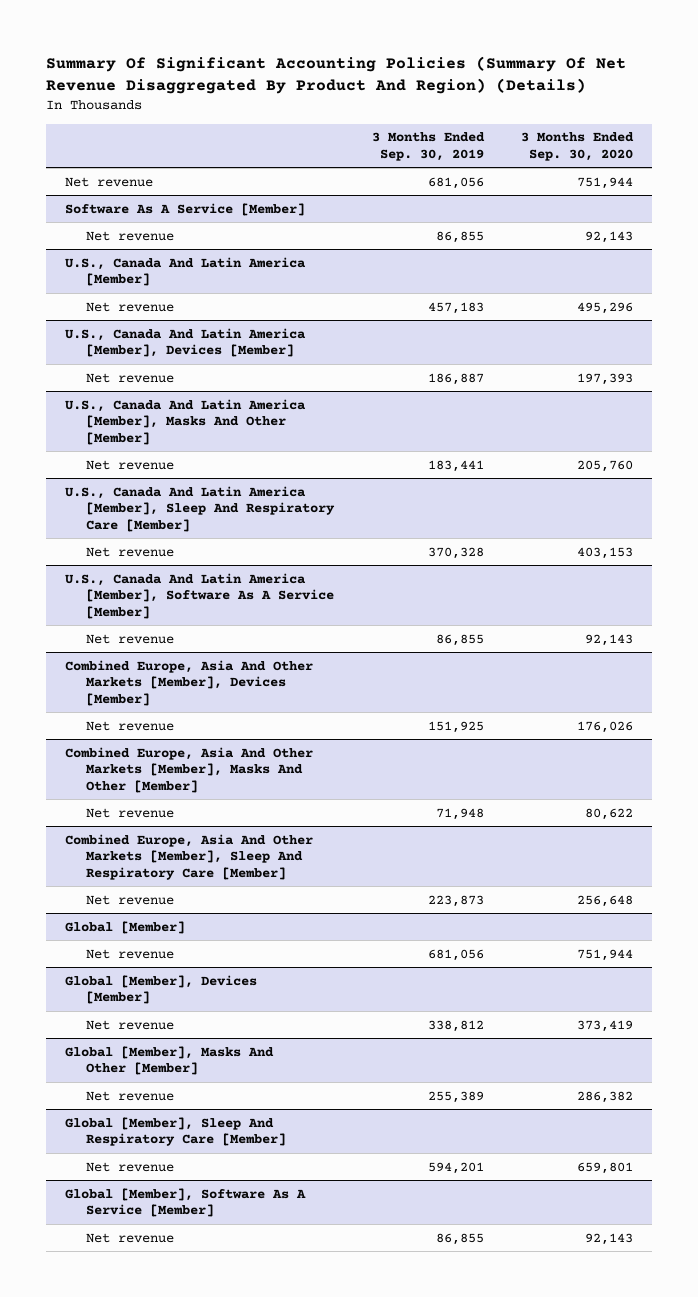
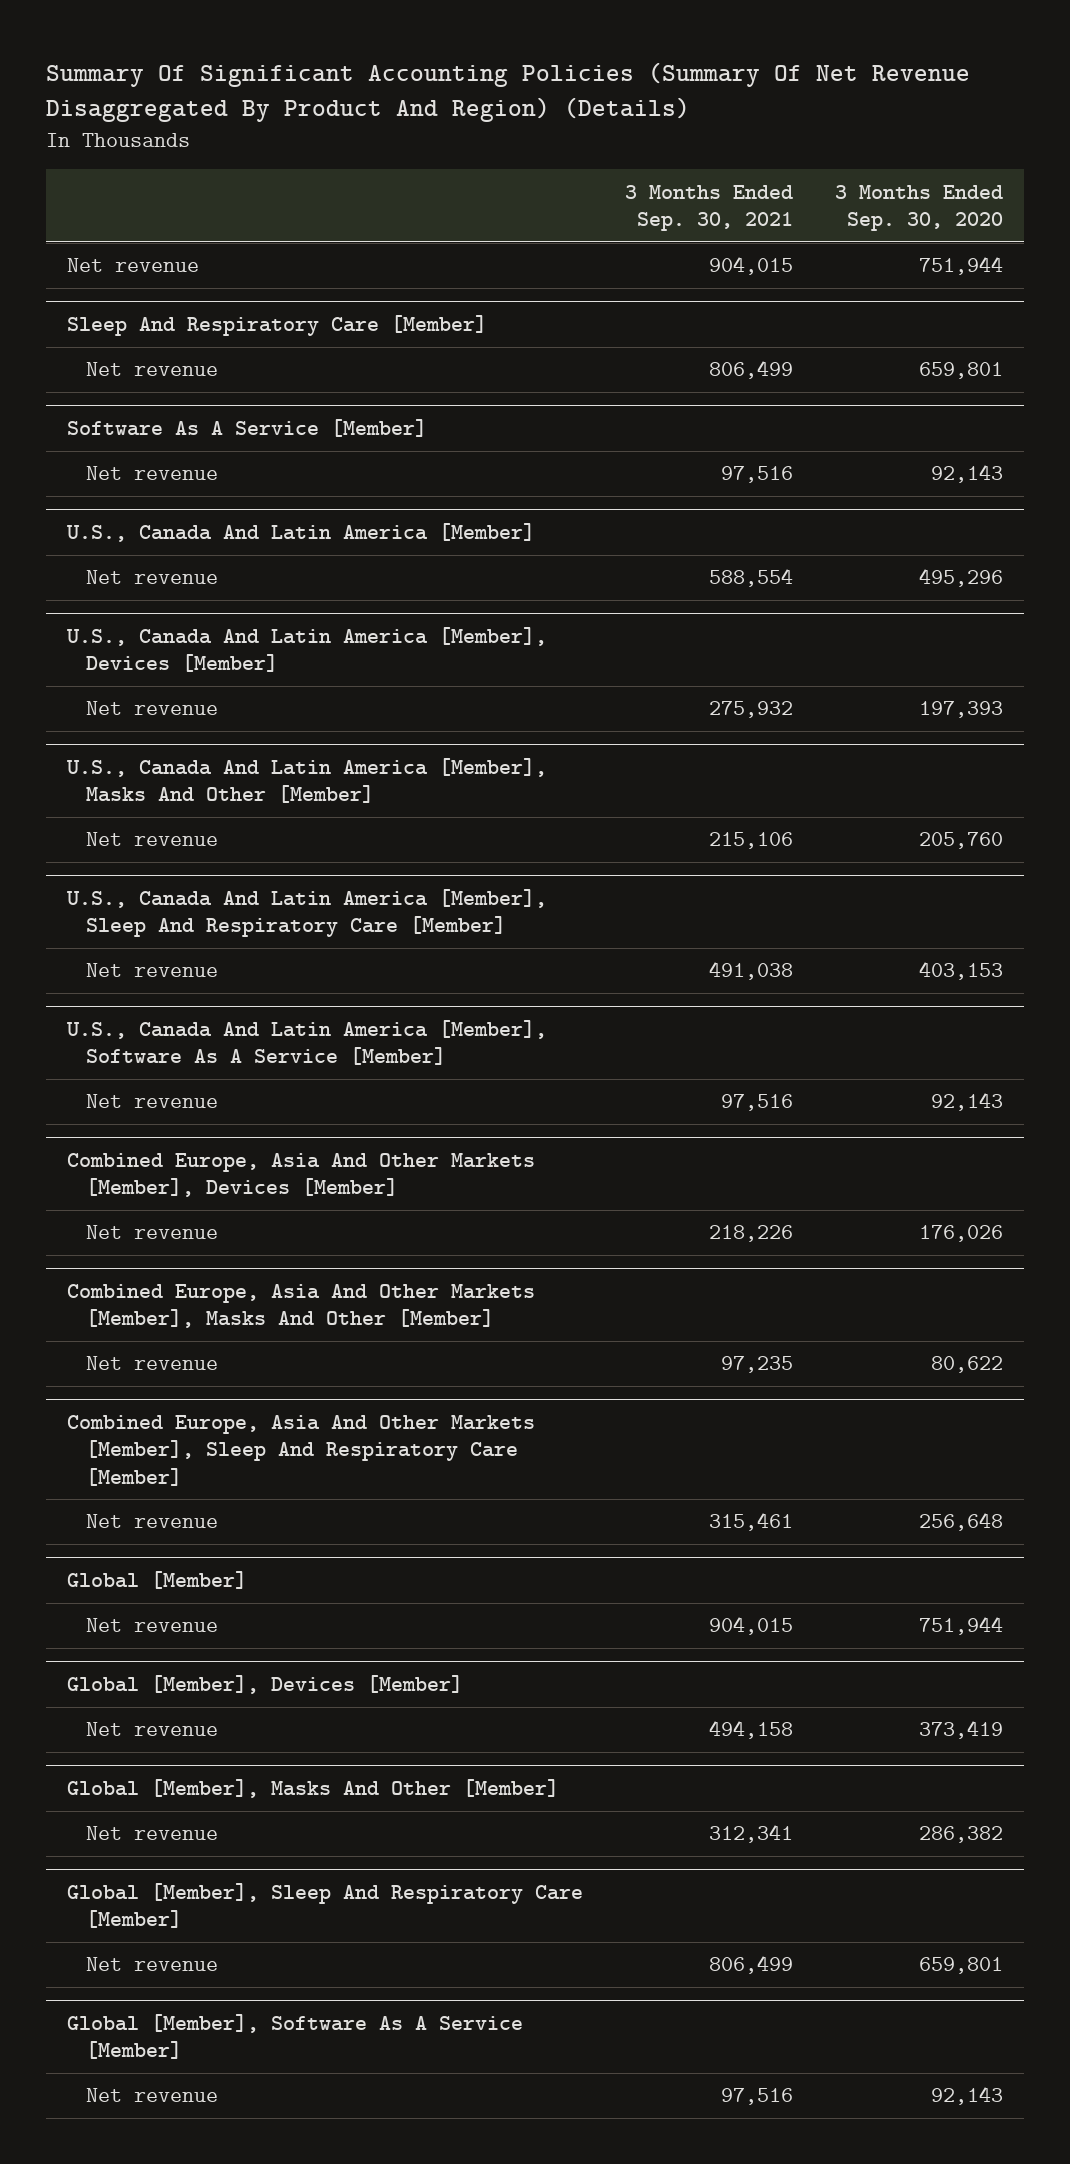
[371,132,485,161] 3 Months Ended Sep. 30, 2019 -> none
none -> [624,184,793,231] 3 Months Ended Sep. 30, 2021
none -> [67,315,488,337] Sleep And Respiratory Care [Member]
none -> [86,362,219,377] Net revenue

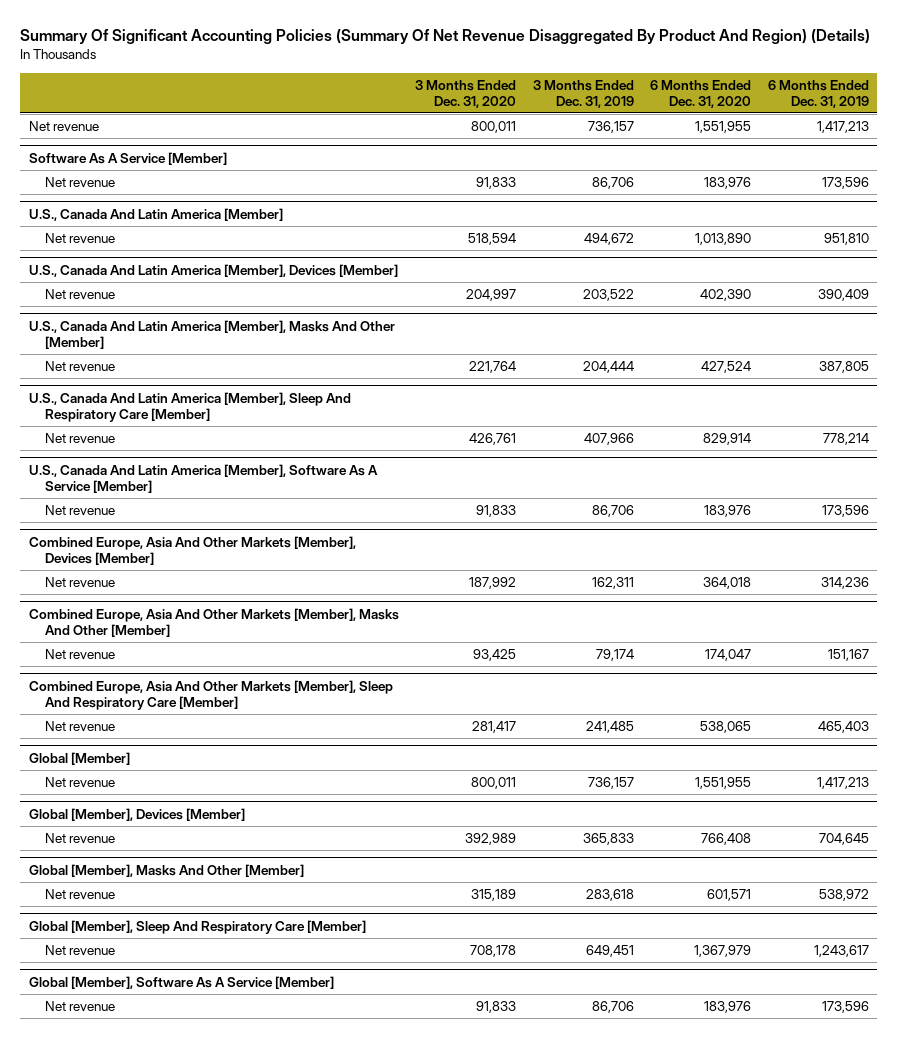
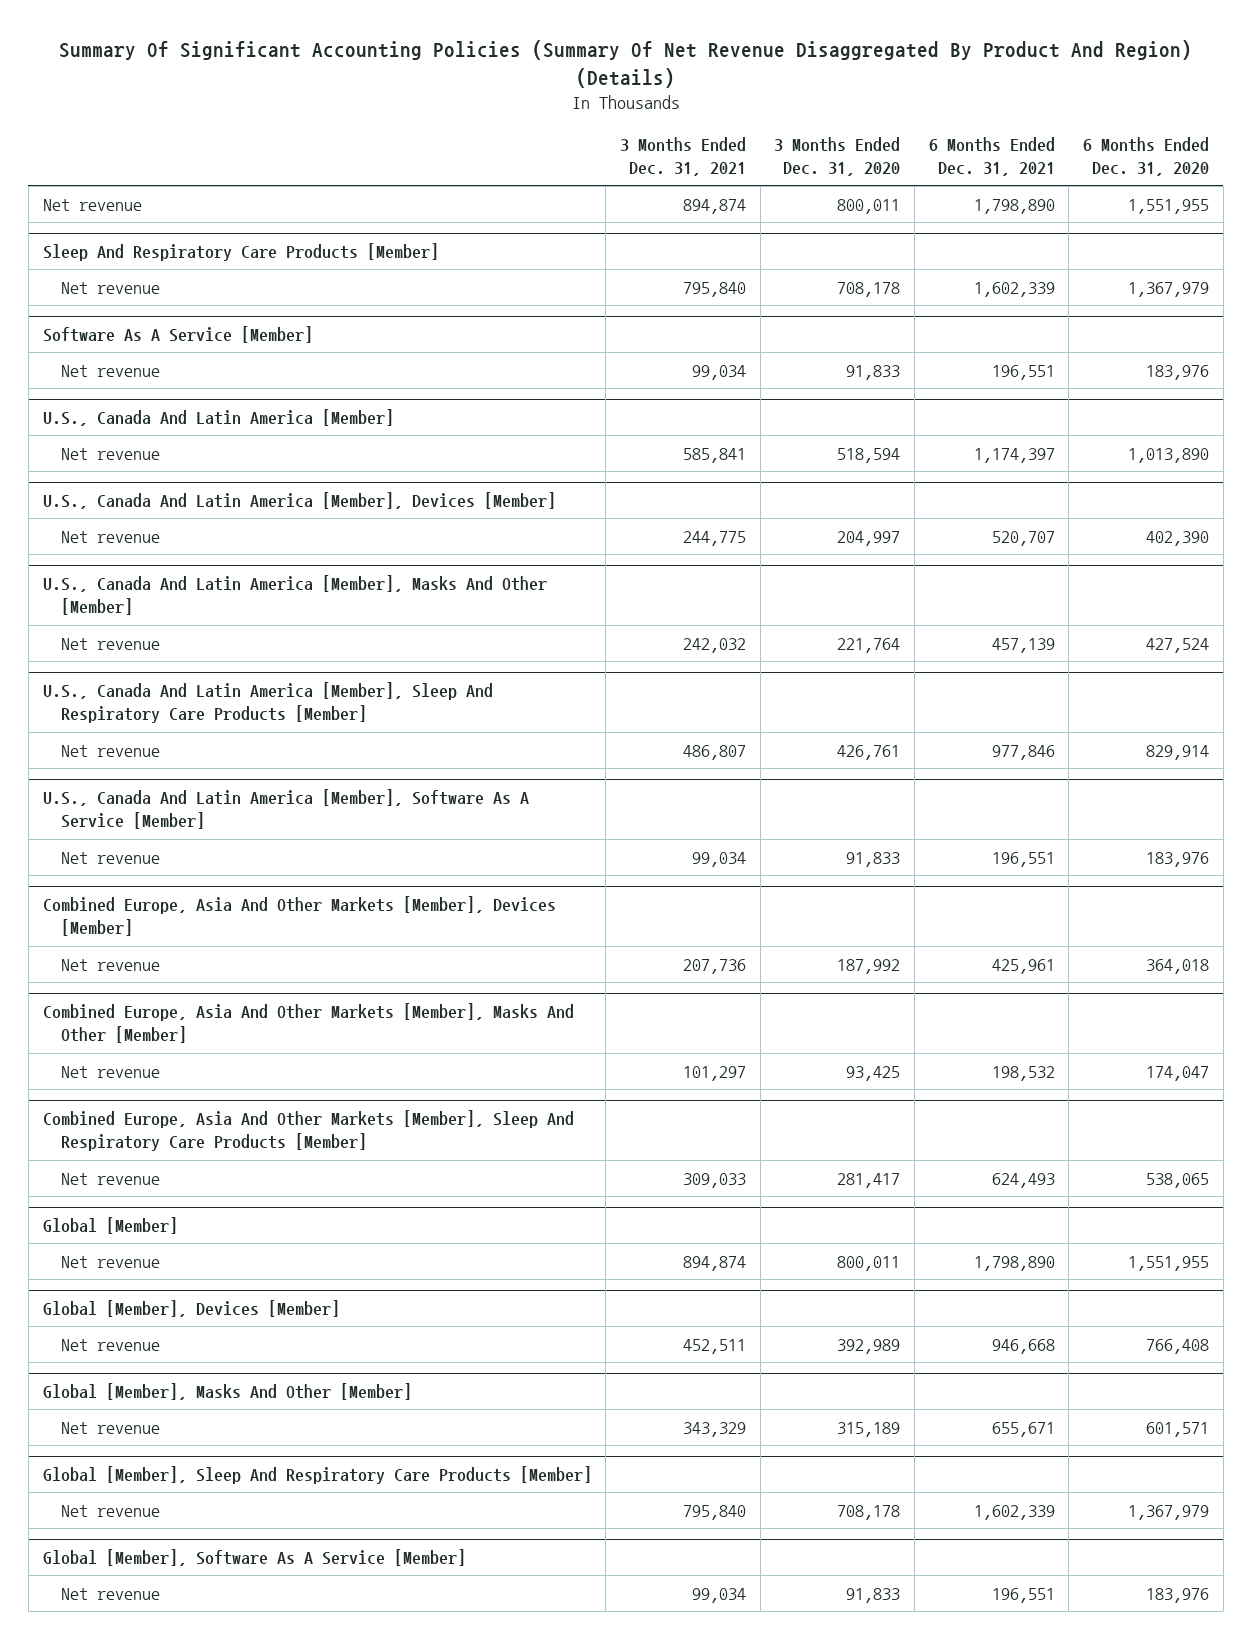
[532,79,634,108] 3 Months Ended Dec. 31, 2019 -> none
[767,79,869,108] 6 Months Ended Dec. 31, 2019 -> none
none -> [619,137,746,177] 3 Months Ended Dec. 31, 2021
none -> [928,137,1055,177] 6 Months Ended Dec. 31, 2021
none -> [42,243,439,262] Sleep And Respiratory Care Products [Member]
none -> [60,281,160,294] Net revenue
[28,391,351,422] U.S., Canada And Latin America [Member], Sleep And Respiratory Care [Member] -> [42,682,493,724] U.S., Canada And Latin America [Member], Sleep And Respiratory Care Products [Member]
[28,679,393,710] Combined Europe, Asia And Other Markets [Member], Sleep And Respiratory Care [Member] -> [42,1110,574,1152] Combined Europe, Asia And Other Markets [Member], Sleep And Respiratory Care Products [Member]
[28,919,366,934] Global [Member], Sleep And Respiratory Care [Member] -> [42,1466,592,1485] Global [Member], Sleep And Respiratory Care Products [Member]

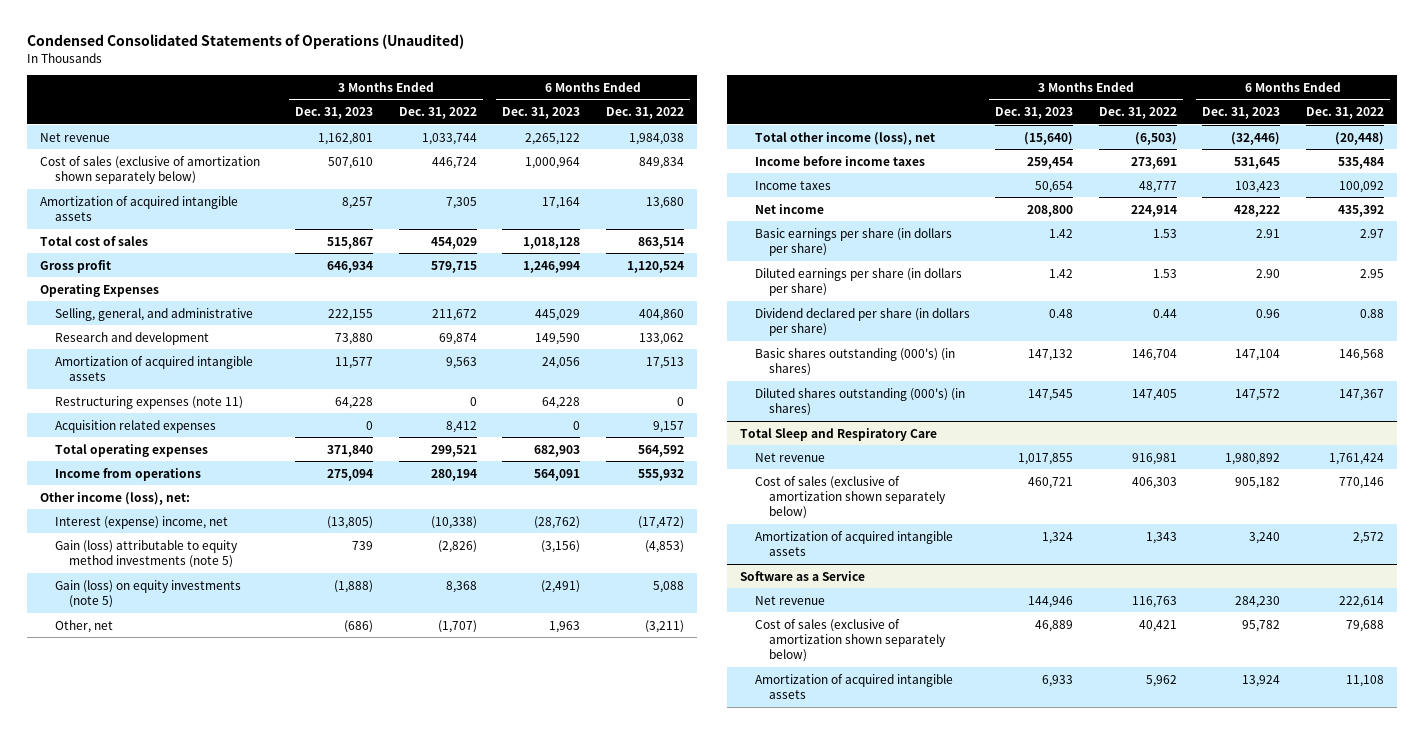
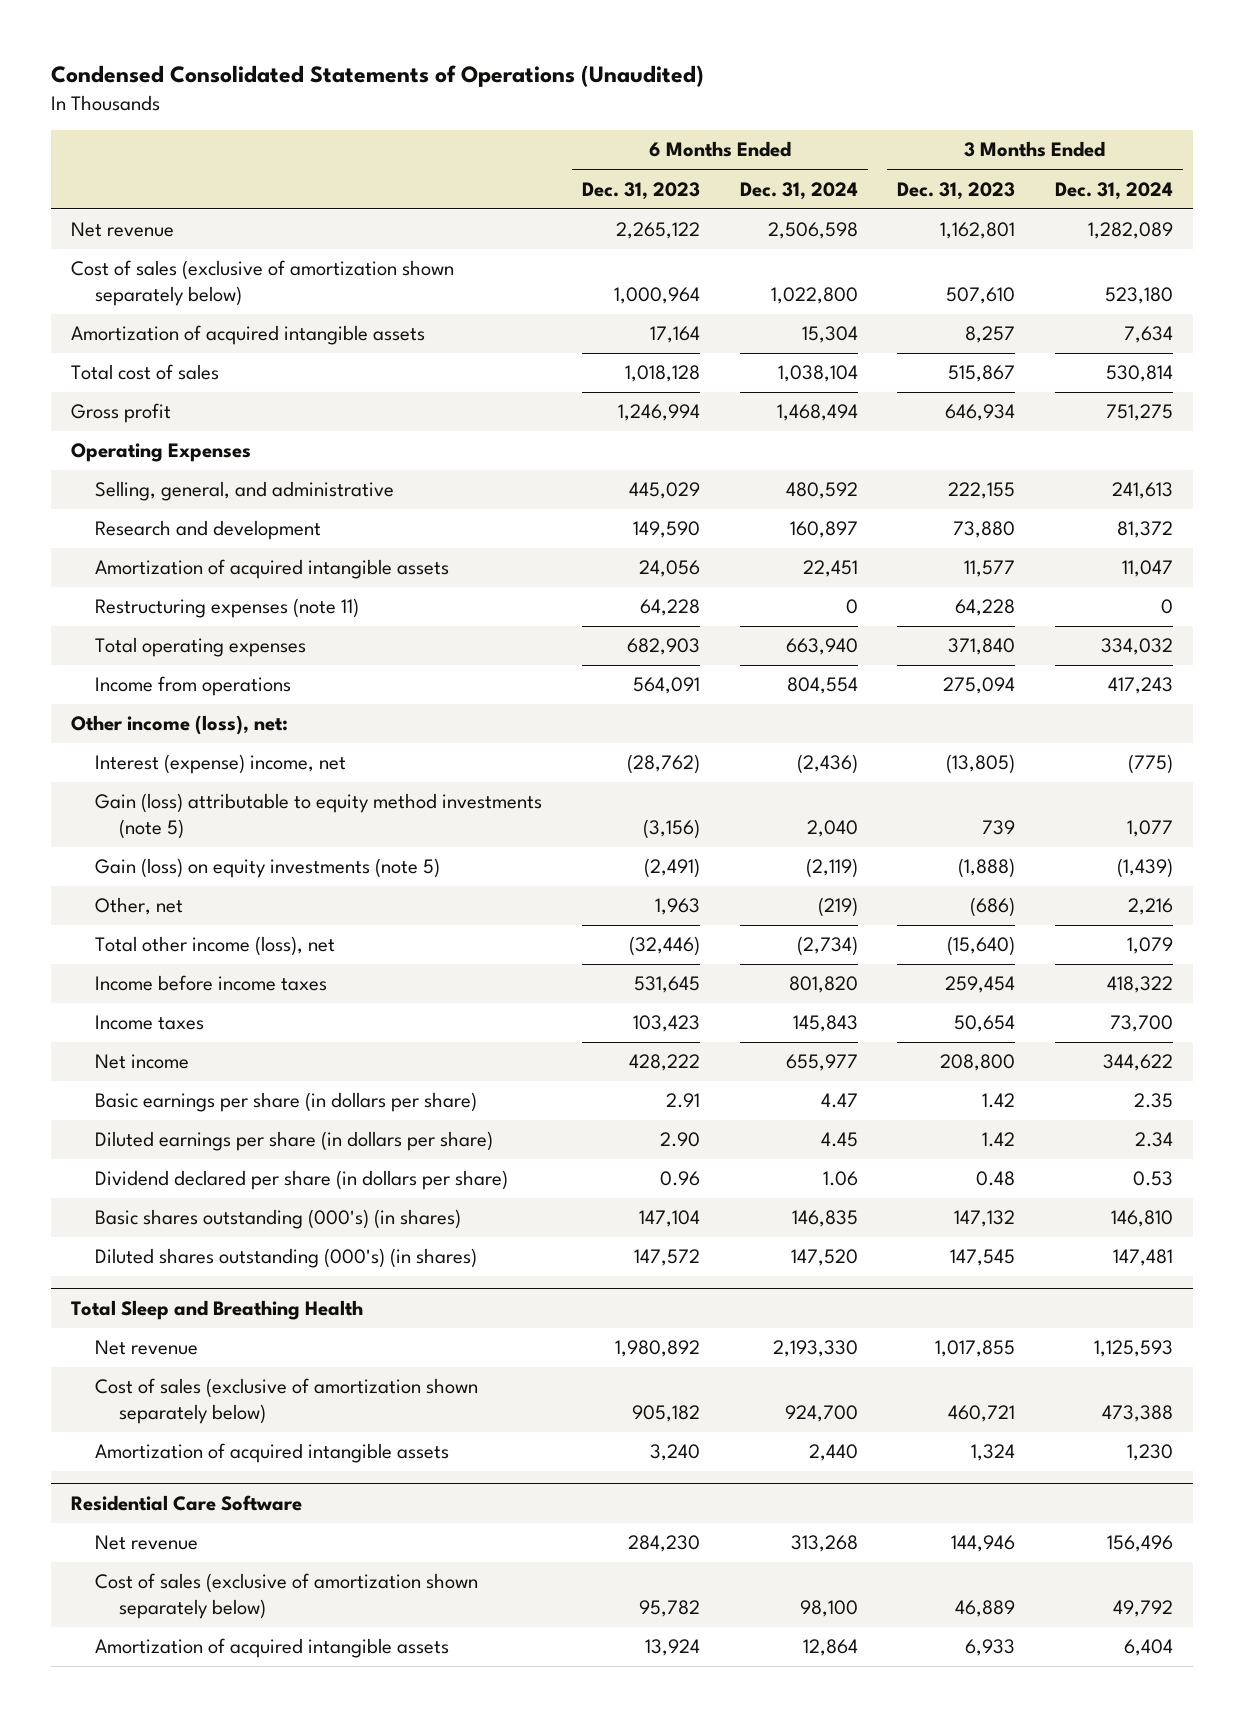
[398,106,477,119] Dec. 31, 2022 -> none
[605,106,684,119] Dec. 31, 2022 -> none
none -> [739,181,858,200] Dec. 31, 2024
none -> [1055,181,1174,200] Dec. 31, 2024
[54,419,216,433] Acquisition related expenses -> none
[739,427,937,441] Total Sleep and Respiratory Care -> none
none -> [70,1300,363,1321] Total Sleep and Breathing Health
[739,570,865,581] Software as a Service -> none
none -> [70,1495,302,1512] Residential Care Software

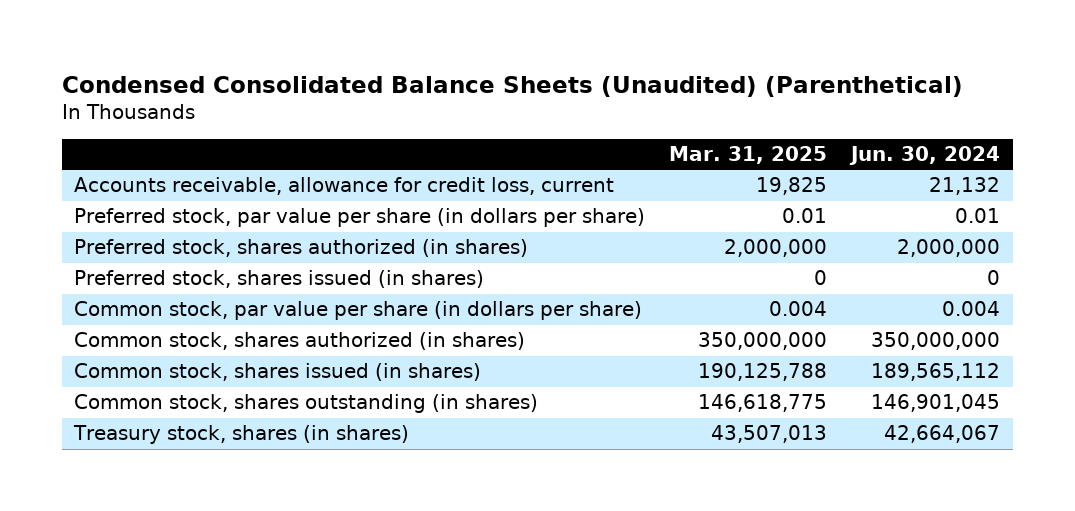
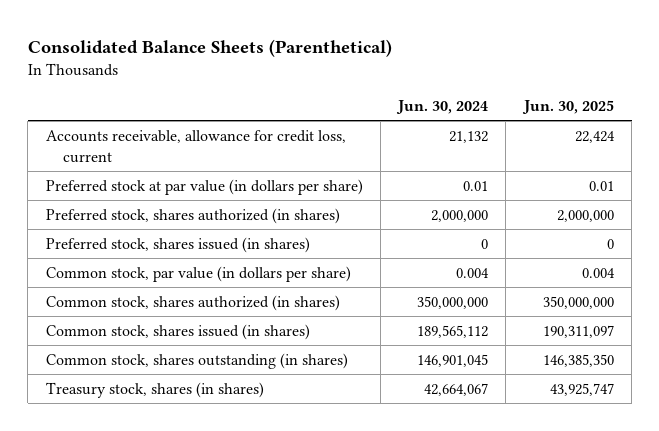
[61,75,963,97] Condensed Consolidated Balance Sheets (Unaudited) (Parenthetical) -> [27,38,392,57] Consolidated Balance Sheets (Parenthetical)
[669,146,828,165] Mar. 31, 2025 -> none
none -> [521,99,614,114] Jun. 30, 2025
[74,208,646,228] Preferred stock, par value per share (in dollars per share) -> [45,178,363,195] Preferred stock at par value (in dollars per share)
[74,301,643,321] Common stock, par value per share (in dollars per share) -> [45,265,351,282] Common stock, par value (in dollars per share)

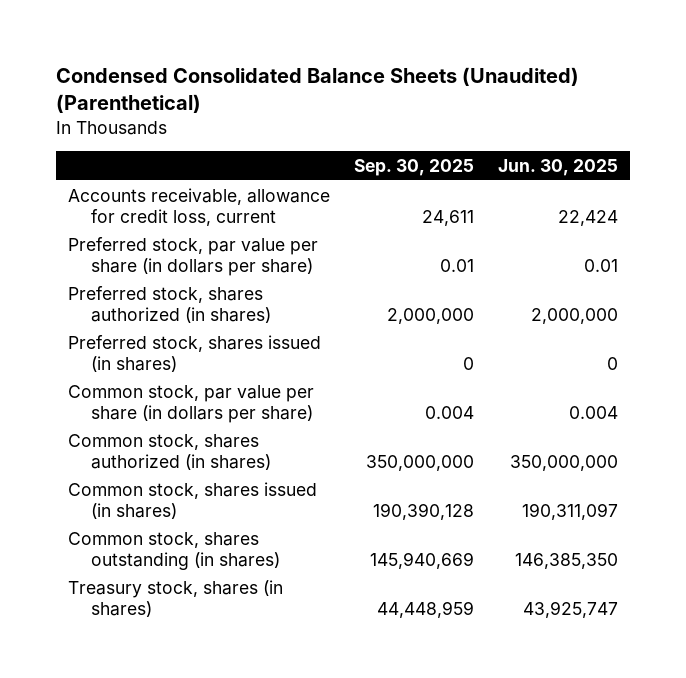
[27,38,392,57] Consolidated Balance Sheets (Parenthetical) -> [55,67,579,114] Condensed Consolidated Balance Sheets (Unaudited) (Parenthetical)
[396,99,489,114] Jun. 30, 2024 -> none
none -> [353,158,474,176] Sep. 30, 2025
[45,178,363,195] Preferred stock at par value (in dollars per share) -> [67,236,318,276] Preferred stock, par value per share (in dollars per share)
[45,265,351,282] Common stock, par value (in dollars per share) -> [67,384,314,423] Common stock, par value per share (in dollars per share)

